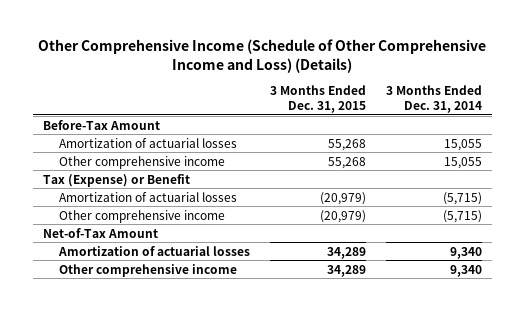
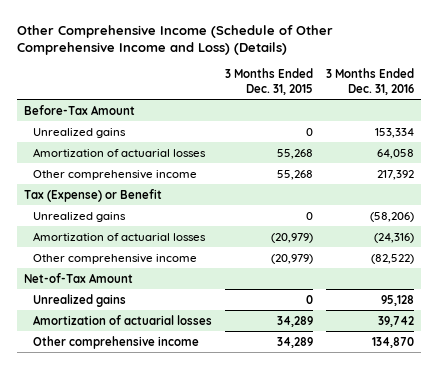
[385,85,482,114] 3 Months Ended Dec. 31, 2014 -> none
none -> [326,68,415,95] 3 Months Ended Dec. 31, 2016
none -> [32,127,126,138] Unrealized gains
none -> [32,211,126,222] Unrealized gains
none -> [32,293,126,307] Unrealized gains

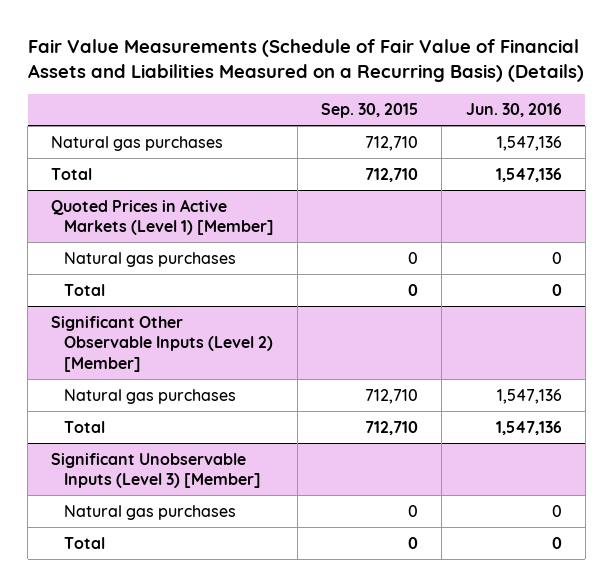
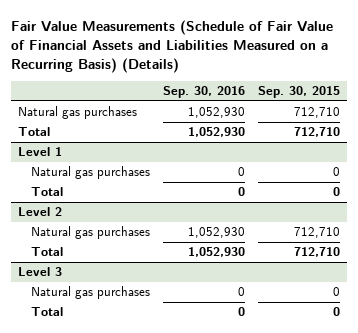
[465,103,562,118] Jun. 30, 2016 -> none
none -> [163,86,246,99] Sep. 30, 2016
[51,198,275,236] Quoted Prices in Active Markets (Level 1) [Member] -> [18,147,63,157] Level 1
[51,315,274,372] Significant Other Observable Inputs (Level 2) [Member] -> [18,207,63,217] Level 2
[51,452,262,489] Significant Unobservable Inputs (Level 3) [Member] -> [18,267,63,277] Level 3

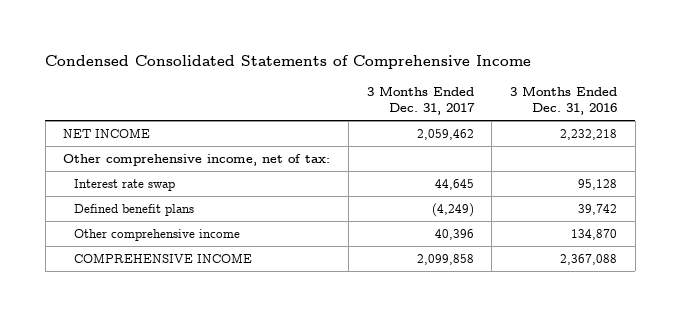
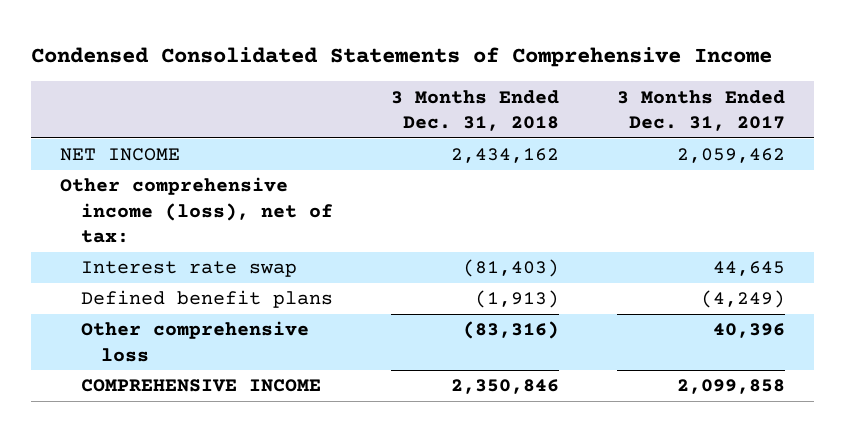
[509,85,617,116] 3 Months Ended Dec. 31, 2016 -> none
none -> [390,89,559,132] 3 Months Ended Dec. 31, 2018
[63,154,331,167] Other comprehensive income, net of tax: -> [60,177,333,244] Other comprehensive income (loss), net of tax:
[74,229,241,242] Other comprehensive income -> [80,321,309,362] Other comprehensive loss

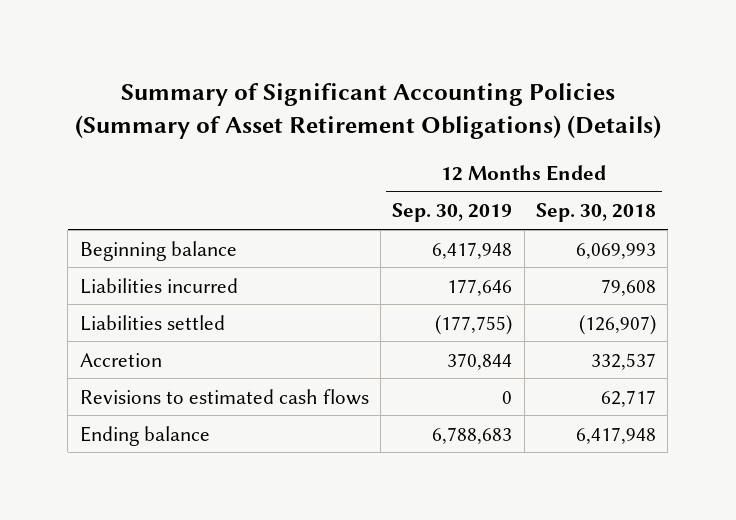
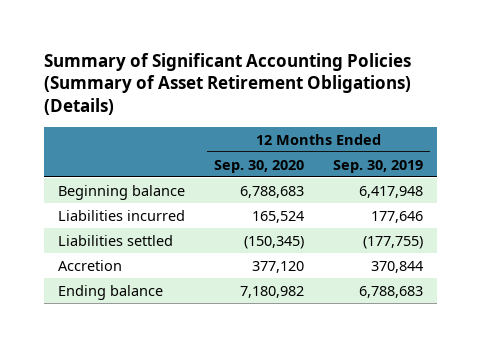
[536,203,657,223] Sep. 30, 2018 -> none
none -> [214,159,305,173] Sep. 30, 2020
[79,388,369,405] Revisions to estimated cash flows -> none

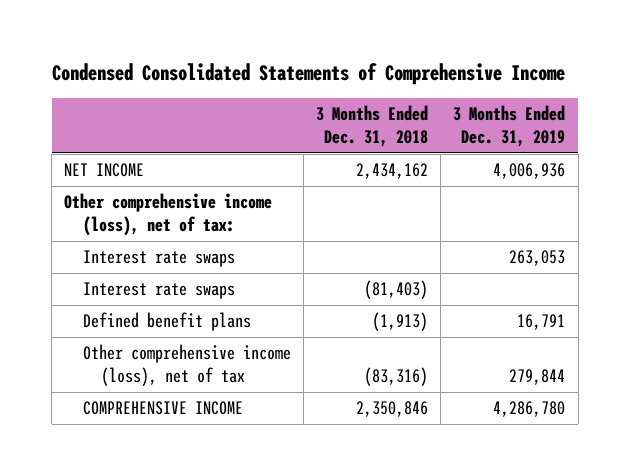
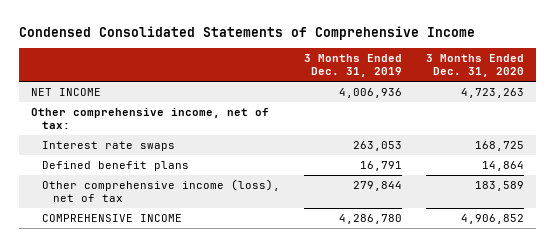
[315,105,428,147] 3 Months Ended Dec. 31, 2018 -> none
none -> [426,53,525,78] 3 Months Ended Dec. 31, 2020
[64,193,273,237] Other comprehensive income (loss), net of tax: -> [31,108,270,130] Other comprehensive income, net of tax:
[82,282,235,300] Interest rate swaps -> none

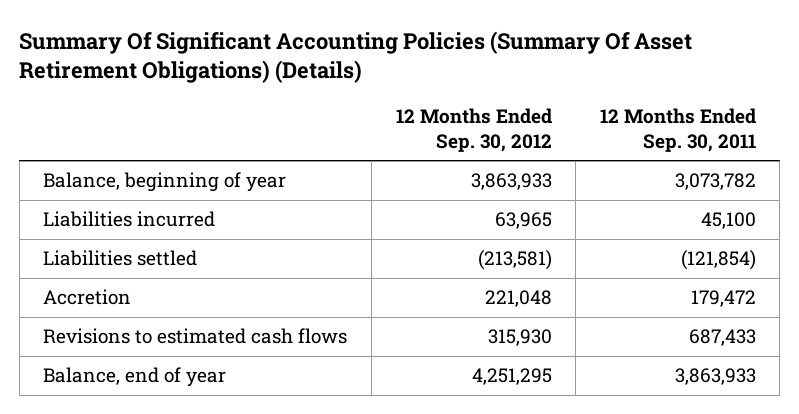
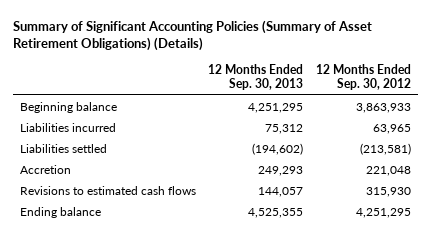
[19,30,693,84] Summary Of Significant Accounting Policies (Summary Of Asset Retirement Obligations) (Details) -> [13,19,373,52] Summary of Significant Accounting Policies (Summary of Asset Retirement Obligations) (Details)
[599,108,756,152] 12 Months Ended Sep. 30, 2011 -> none
none -> [208,64,304,91] 12 Months Ended Sep. 30, 2013
[43,172,287,193] Balance, beginning of year -> [19,101,117,113] Beginning balance
[43,367,227,388] Balance, end of year -> [19,206,101,218] Ending balance

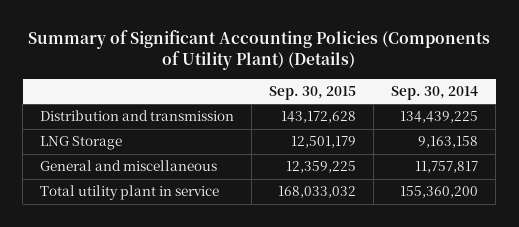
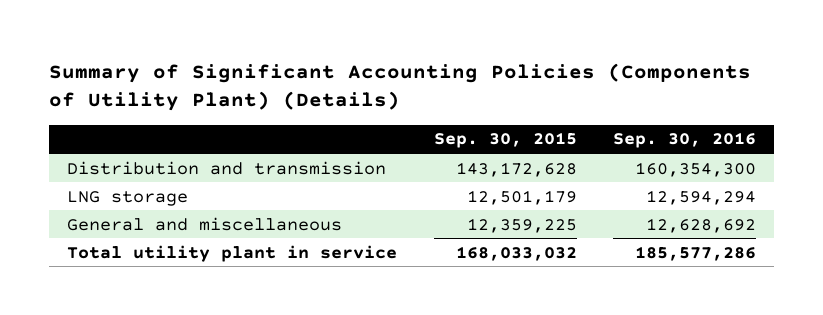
[391,85,479,100] Sep. 30, 2014 -> none
none -> [612,132,756,149] Sep. 30, 2016
[40,136,123,151] LNG Storage -> [67,190,189,206] LNG storage

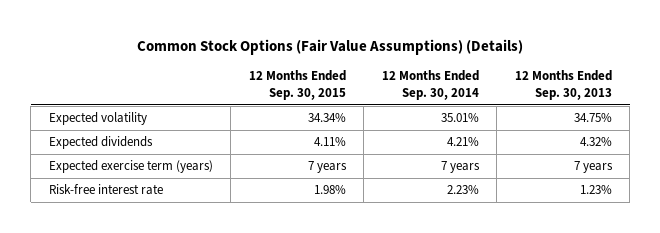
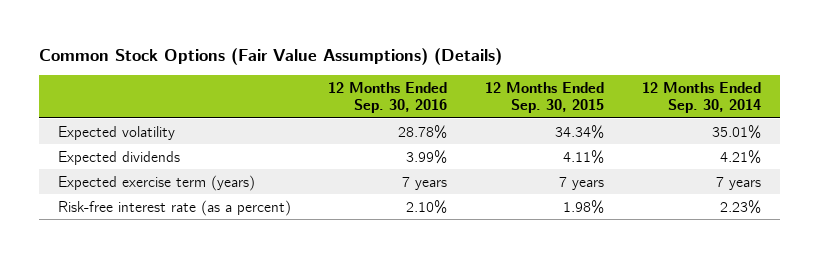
[514,70,612,100] 12 Months Ended Sep. 30, 2013 -> none
none -> [328,81,448,113] 12 Months Ended Sep. 30, 2016
[48,184,163,196] Risk-free interest rate -> [57,199,291,216] Risk-free interest rate (as a percent)

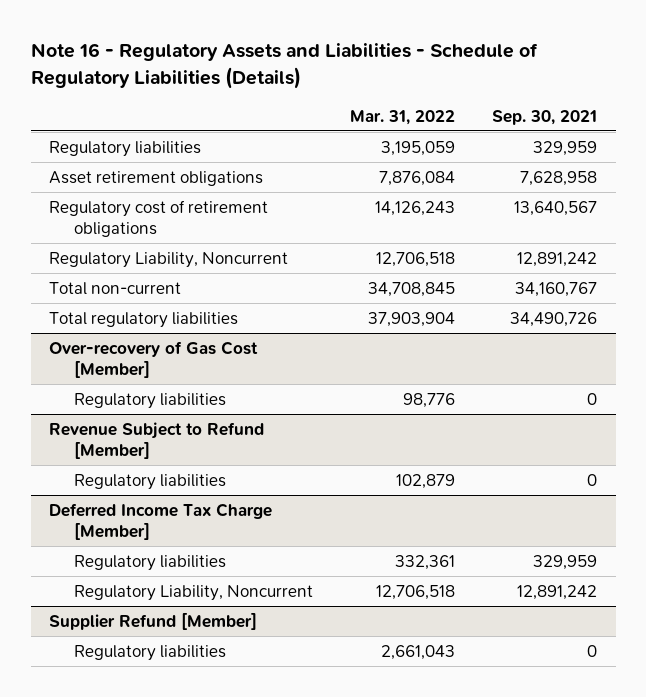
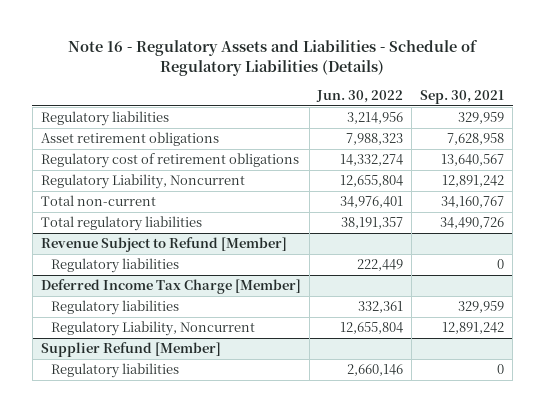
[350,109,456,125] Mar. 31, 2022 -> none
none -> [316,89,404,103] Jun. 30, 2022
[49,340,259,378] Over-recovery of Gas Cost [Member] -> none
[73,392,226,409] Regulatory liabilities -> none

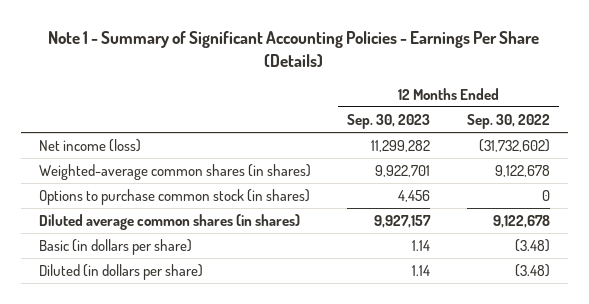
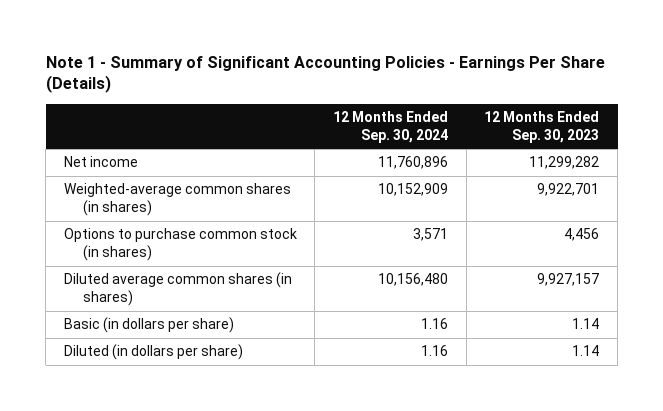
[466,113,550,129] Sep. 30, 2022 -> none
none -> [333,110,449,143] 12 Months Ended Sep. 30, 2024
[39,139,142,153] Net income (loss) -> [63,156,138,168] Net income

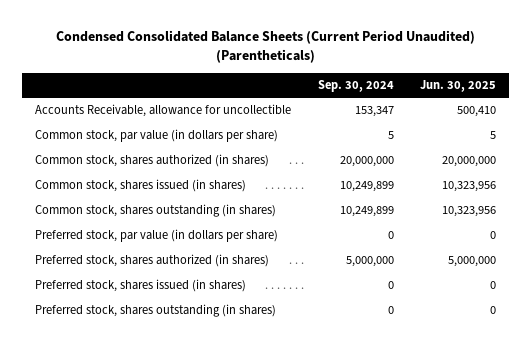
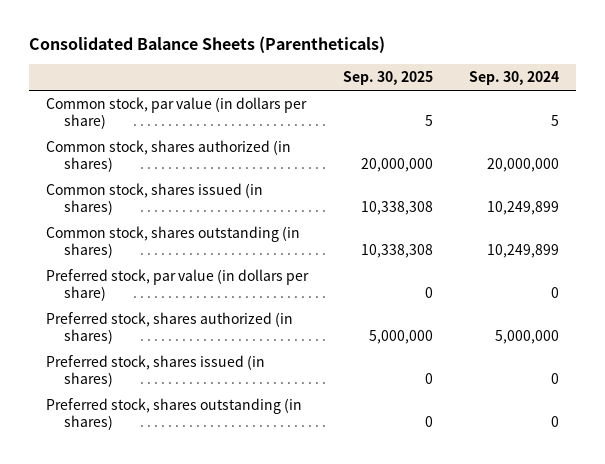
[55,30,475,64] Condensed Consolidated Balance Sheets (Current Period Unaudited) (Parentheticals) -> [28,36,385,54] Consolidated Balance Sheets (Parentheticals)
[420,80,497,93] Jun. 30, 2025 -> none
none -> [343,71,434,86] Sep. 30, 2025
[35,104,292,118] Accounts Receivable, allowance for uncollectible -> none

